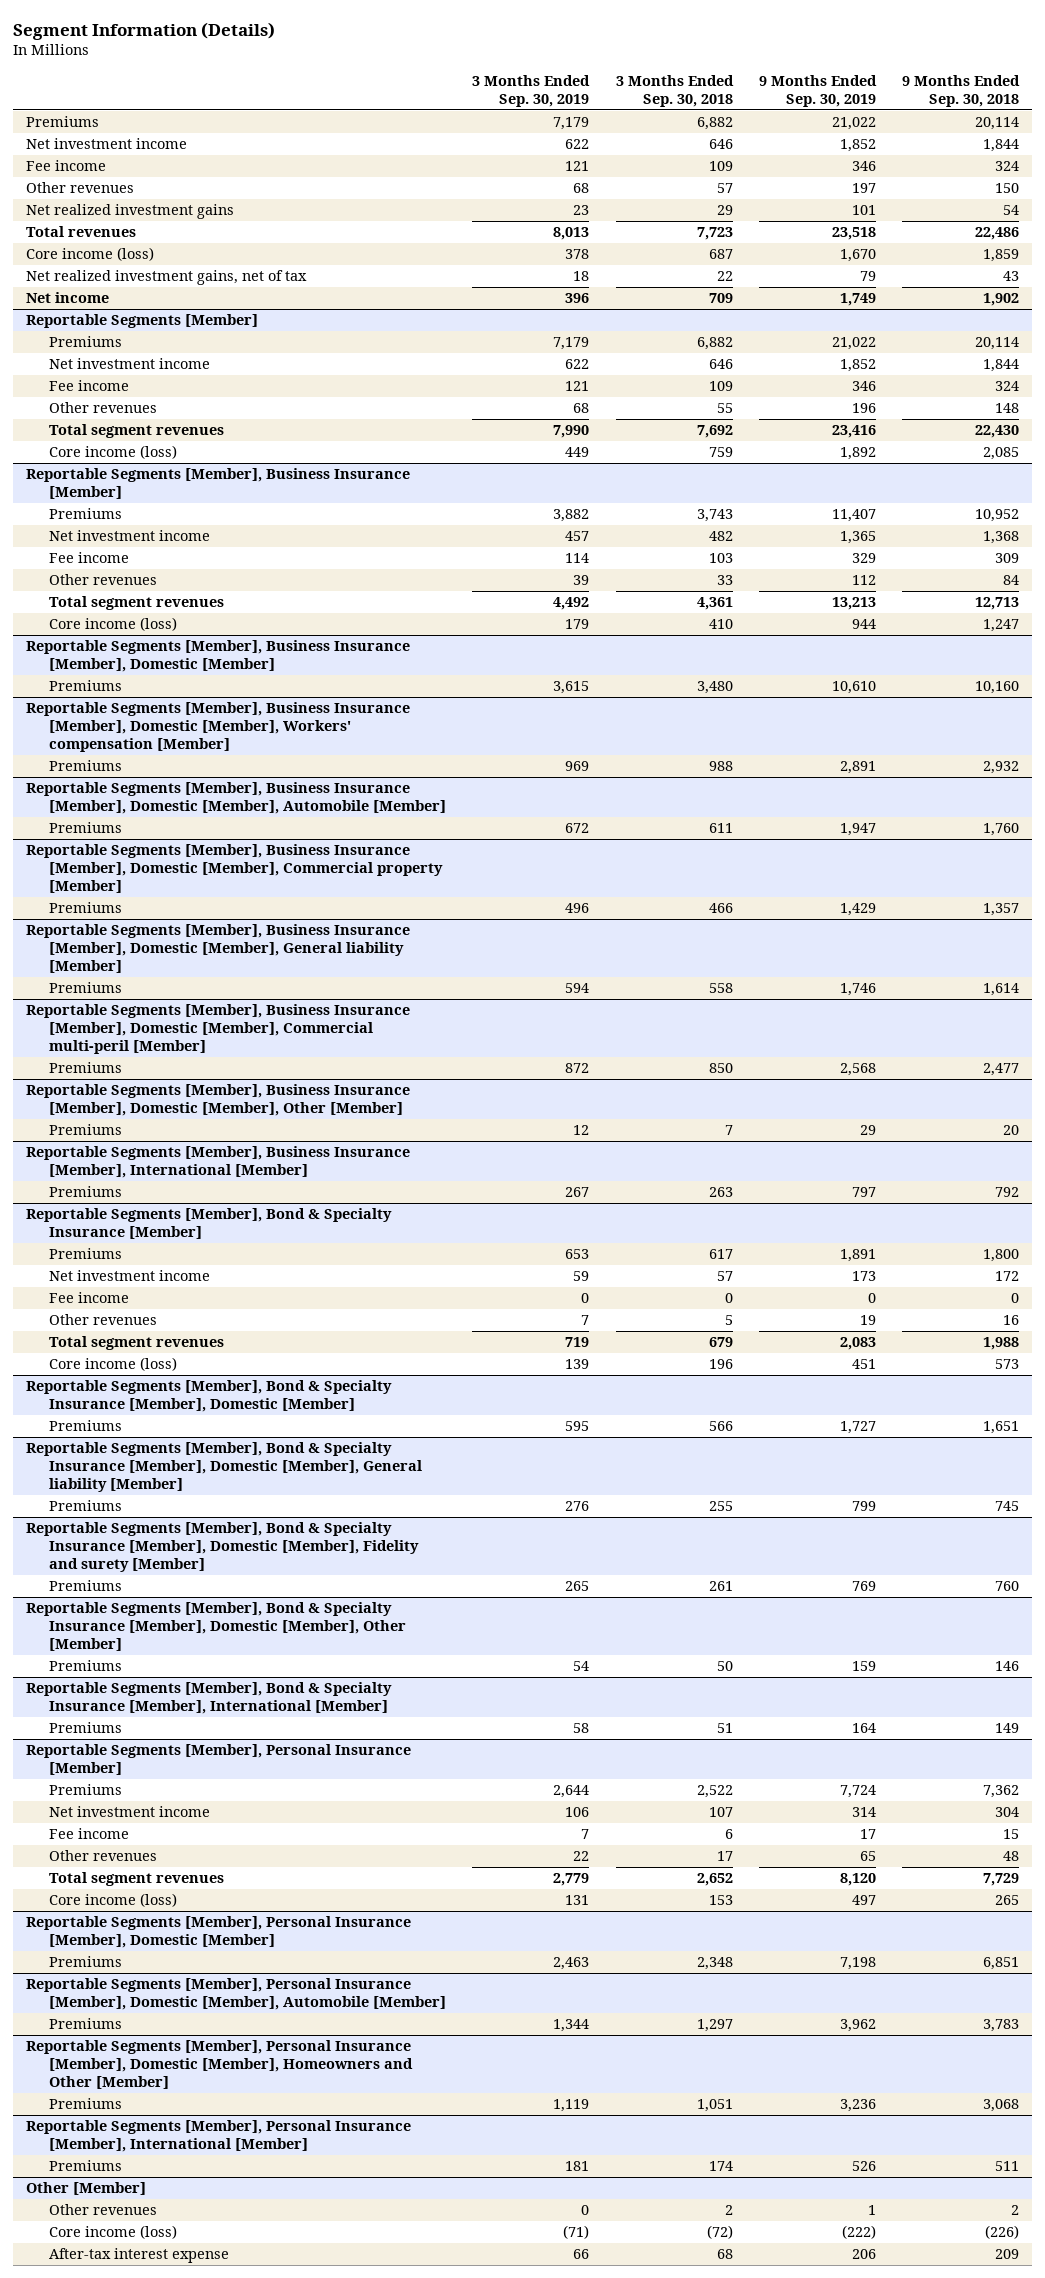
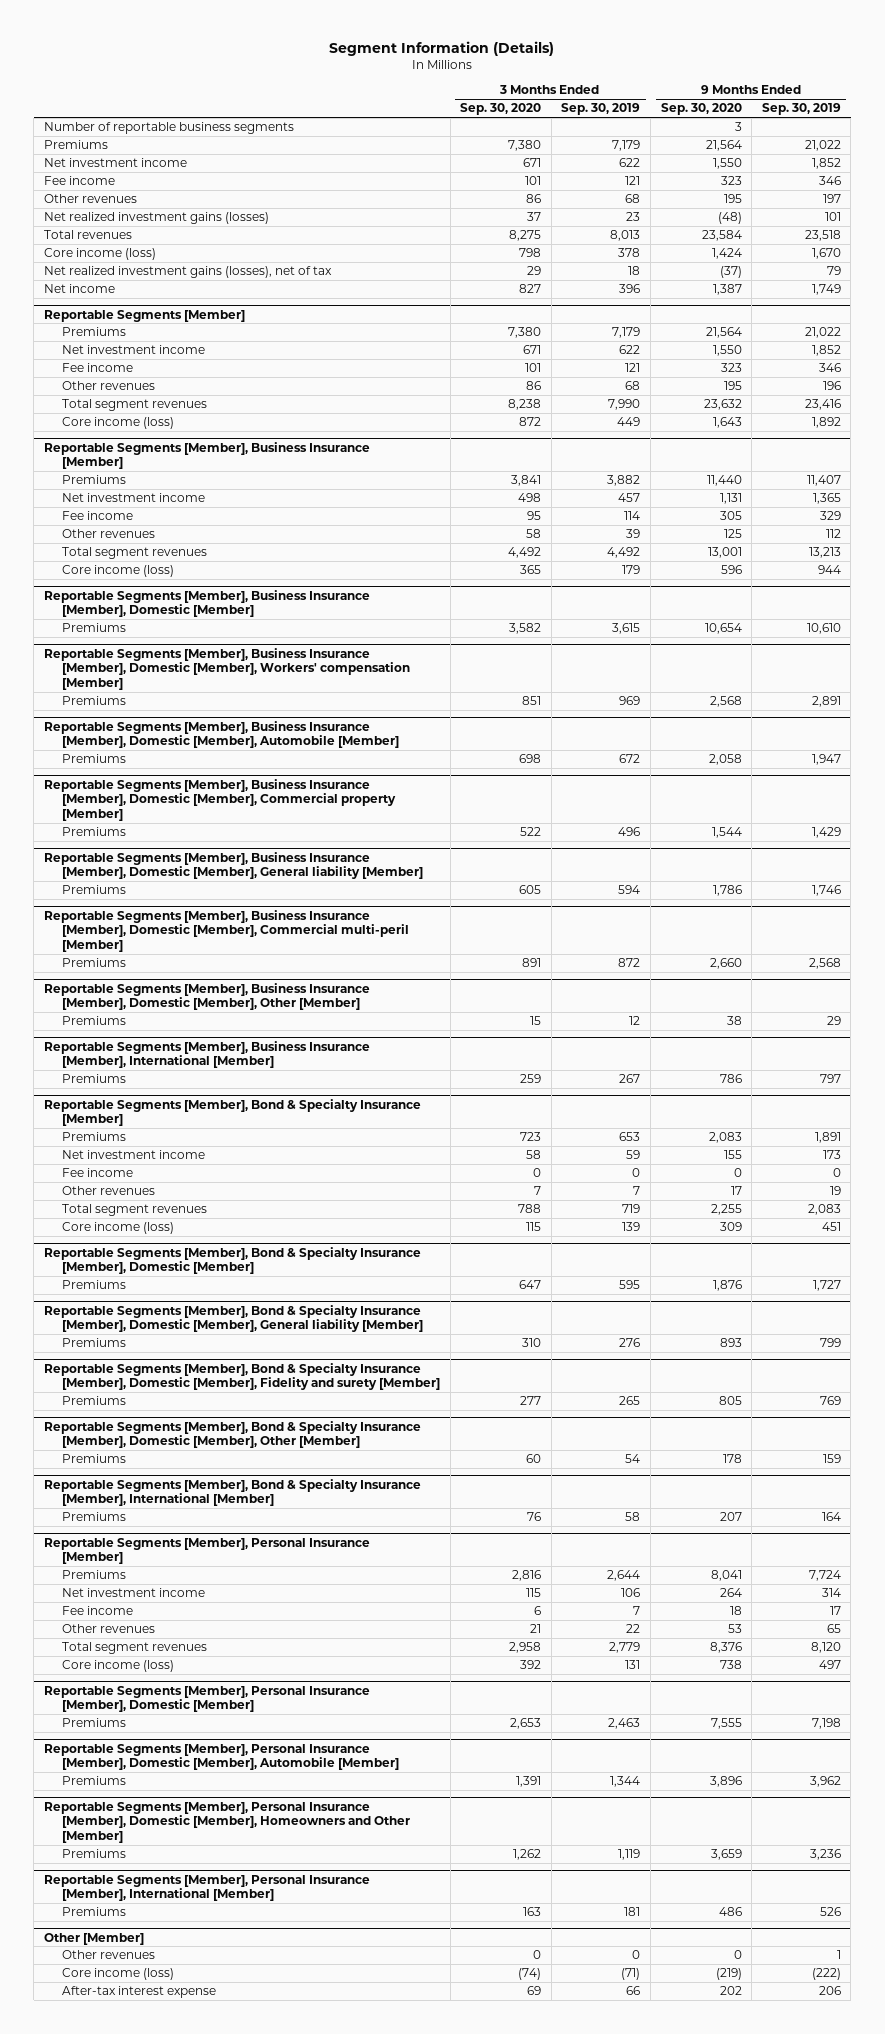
[615,75,734,108] 3 Months Ended Sep. 30, 2018 -> none
[901,75,1020,108] 9 Months Ended Sep. 30, 2018 -> none
none -> [460,103,542,116] Sep. 30, 2020
none -> [660,103,742,116] Sep. 30, 2020
none -> [43,122,294,135] Number of reportable business segments
[25,204,234,220] Net realized investment gains -> [43,212,269,225] Net realized investment gains (losses)
[25,270,307,286] Net realized investment gains, net of tax -> [43,266,332,279] Net realized investment gains (losses), net of tax

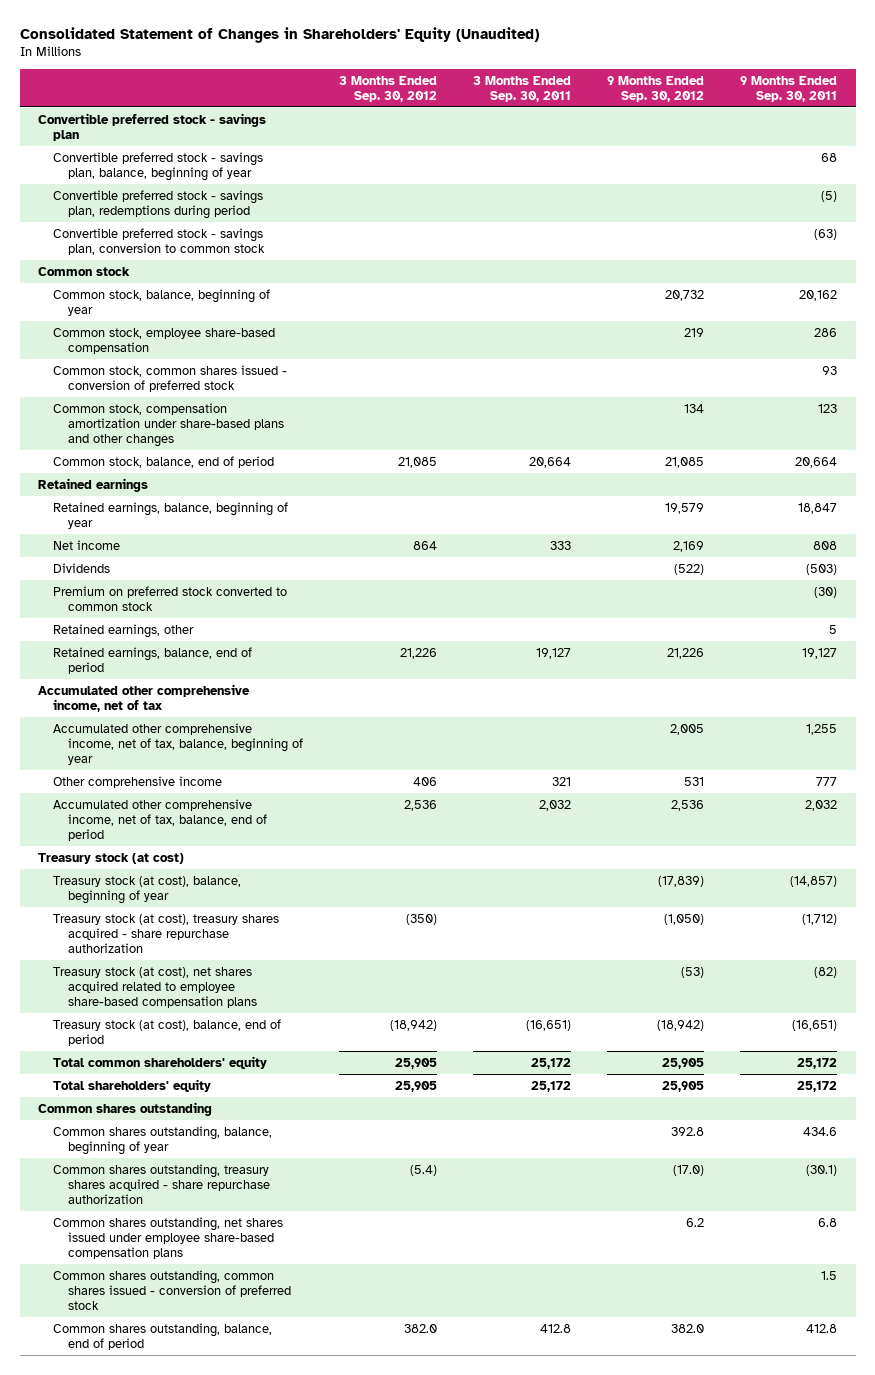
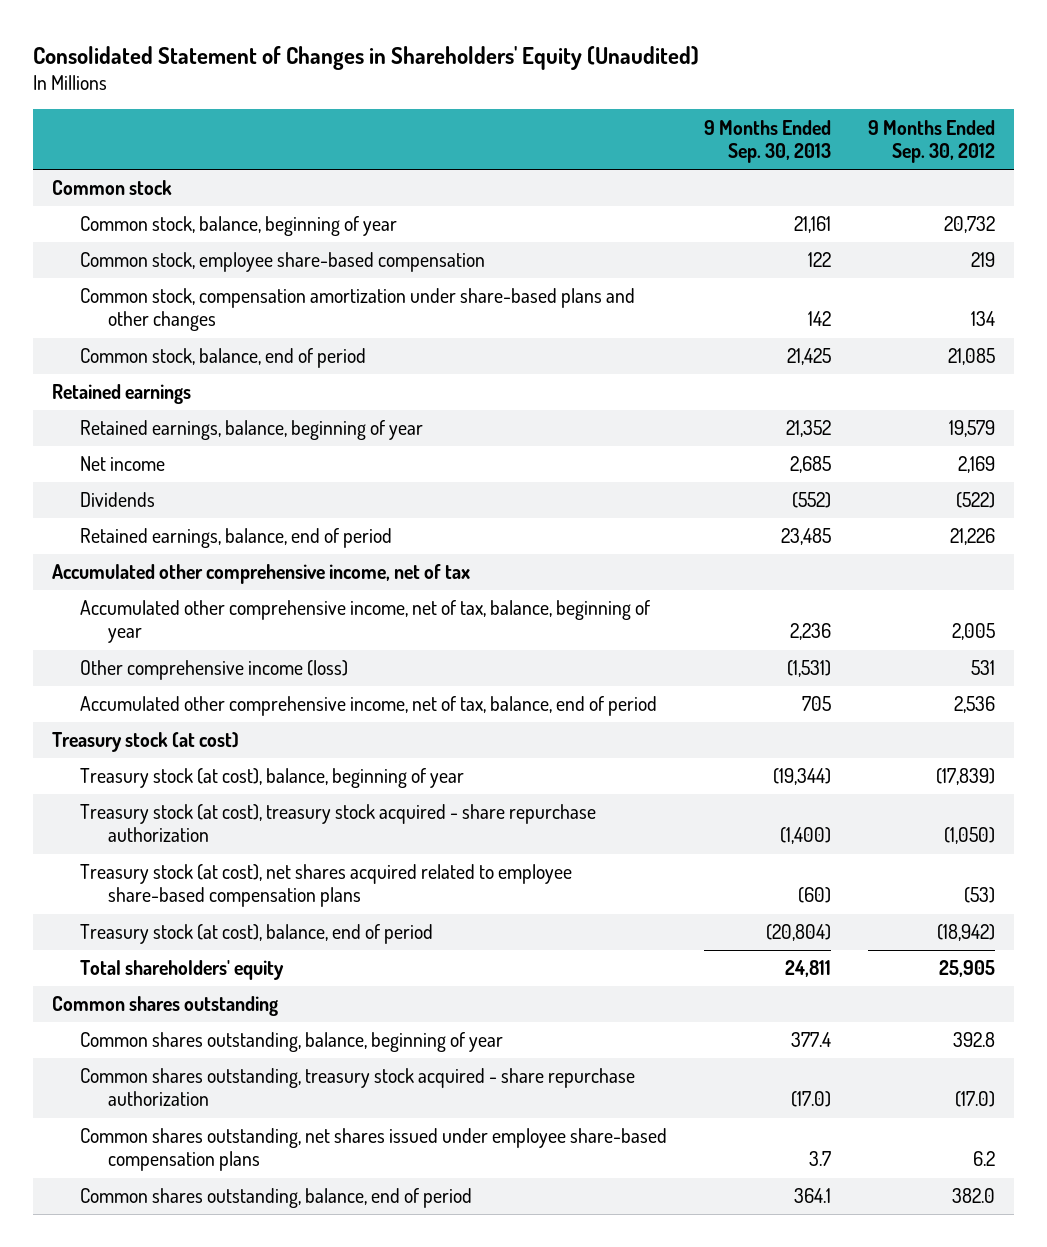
[339,75,438,102] 3 Months Ended Sep. 30, 2012 -> none
[473,75,572,102] 3 Months Ended Sep. 30, 2011 -> none
[740,75,838,102] 9 Months Ended Sep. 30, 2011 -> none
none -> [704,119,832,163] 9 Months Ended Sep. 30, 2013
[37,112,266,141] Convertible preferred stock - savings plan -> none
[52,151,263,181] Convertible preferred stock - savings plan, balance, beginning of year -> none
[52,189,263,219] Convertible preferred stock - savings plan, redemptions during period -> none
[52,227,266,255] Convertible preferred stock - savings plan, conversion to common stock -> none
[52,364,287,392] Common stock, common shares issued - conversion of preferred stock -> none
[52,585,287,611] Premium on preferred stock converted to common stock -> none
[52,623,194,638] Retained earnings, other -> none
[52,775,222,788] Other comprehensive income -> [79,660,348,681] Other comprehensive income (loss)
[52,913,279,953] Treasury stock (at cost), treasury shares acquired - share repurchase authorization -> [79,804,596,843] Treasury stock (at cost), treasury stock acquired - share repurchase authorization
[52,1055,267,1069] Total common shareholders' equity -> none
[52,1163,271,1204] Common shares outstanding, treasury shares acquired - share repurchase authorization -> [79,1068,635,1107] Common shares outstanding, treasury stock acquired - share repurchase authorization
[52,1269,292,1310] Common shares outstanding, common shares issued - conversion of preferred stock -> none

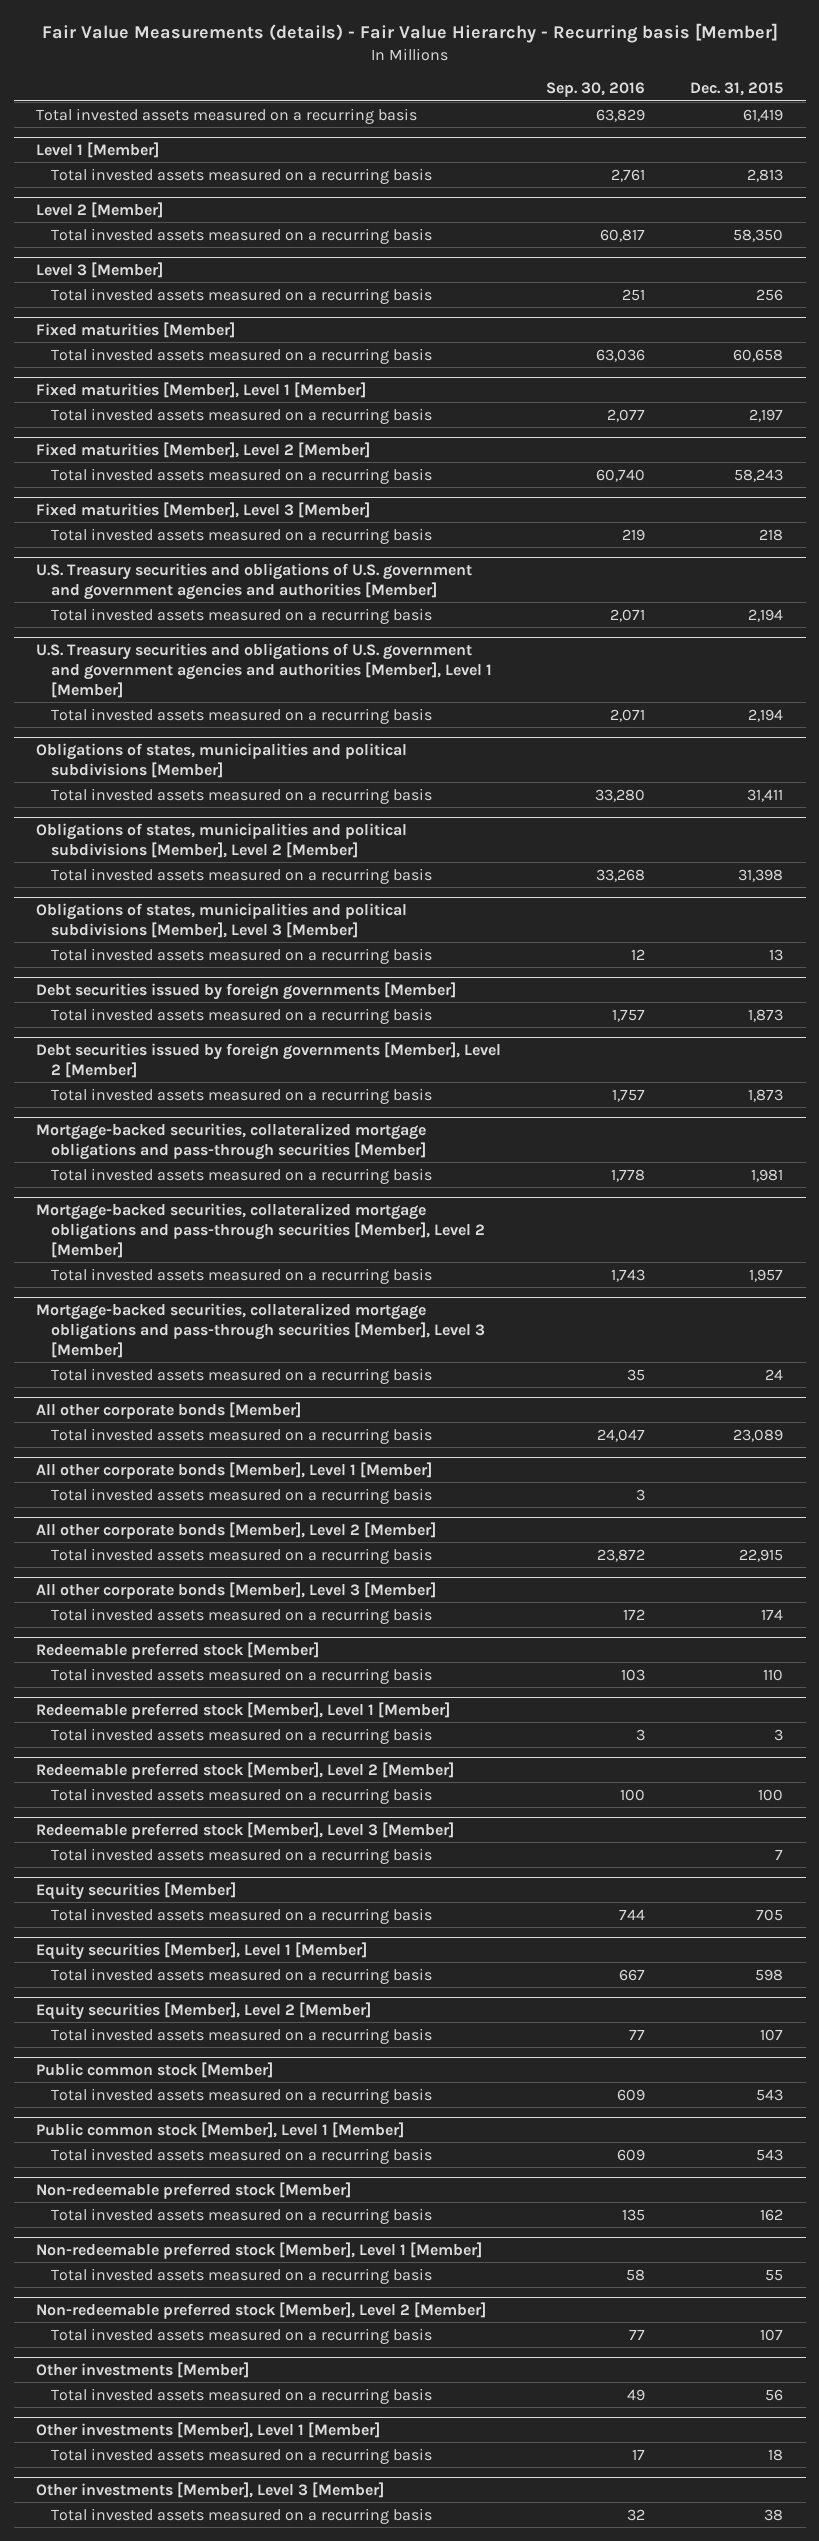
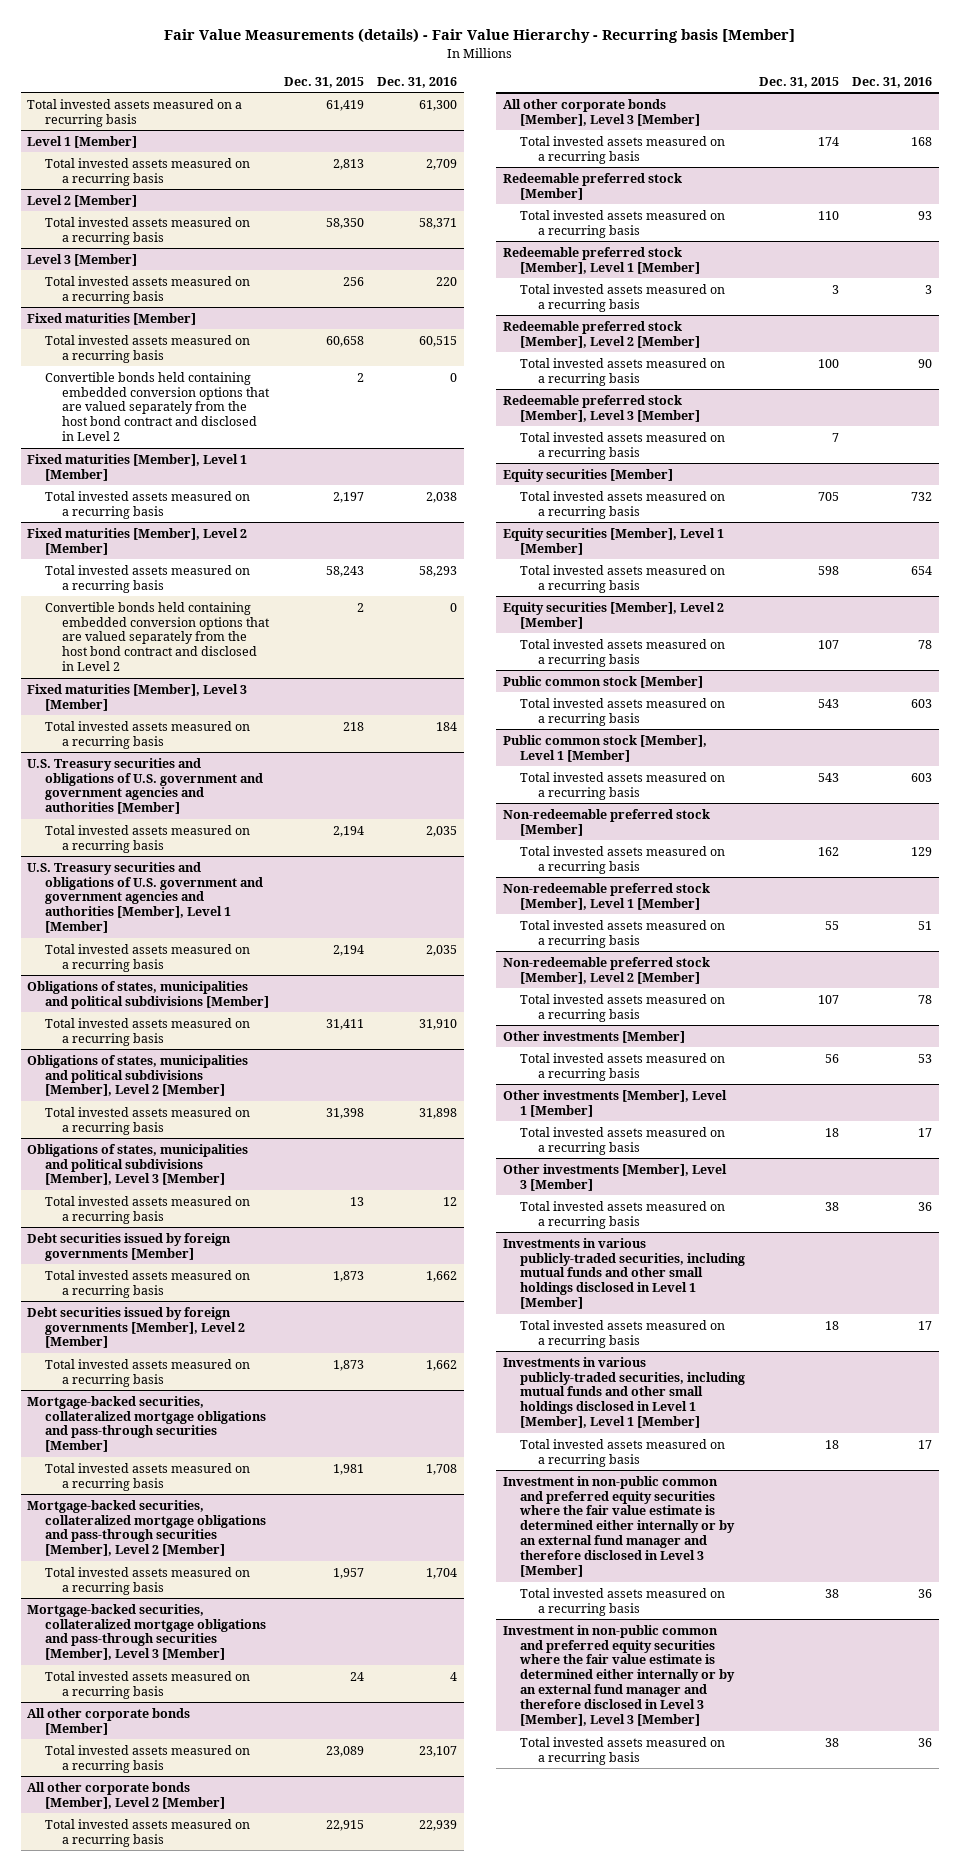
[546,82,646,98] Sep. 30, 2016 -> none
none -> [377,76,458,88] Dec. 31, 2016
none -> [44,371,271,442] Convertible bonds held containing embedded conversion options that are valued separately from the host bond contract and disclosed in Level 2
none -> [44,601,271,672] Convertible bonds held containing embedded conversion options that are valued separately from the host bond contract and disclosed in Level 2
[36,1461,433,1479] All other corporate bonds [Member], Level 1 [Member] -> none
[51,1487,433,1504] Total invested assets measured on a recurring basis -> none
none -> [502,1237,746,1310] Investments in various publicly-traded securities, including mutual funds and other small holdings disclosed in Level 1 [Member]
none -> [520,1319,726,1348] Total invested assets measured on a recurring basis
none -> [502,1356,746,1429] Investments in various publicly-traded securities, including mutual funds and other small holdings disclosed in Level 1 [Member], Level 1 [Member]
none -> [520,1438,726,1467] Total invested assets measured on a recurring basis
none -> [502,1475,736,1578] Investment in non-public common and preferred equity securities where the fair value estimate is determined either internally or by an external fund manager and therefore disclosed in Level 3 [Member]
none -> [520,1587,726,1616] Total invested assets measured on a recurring basis
none -> [502,1624,736,1727] Investment in non-public common and preferred equity securities where the fair value estimate is determined either internally or by an external fund manager and therefore disclosed in Level 3 [Member], Level 3 [Member]
none -> [520,1736,726,1765] Total invested assets measured on a recurring basis

